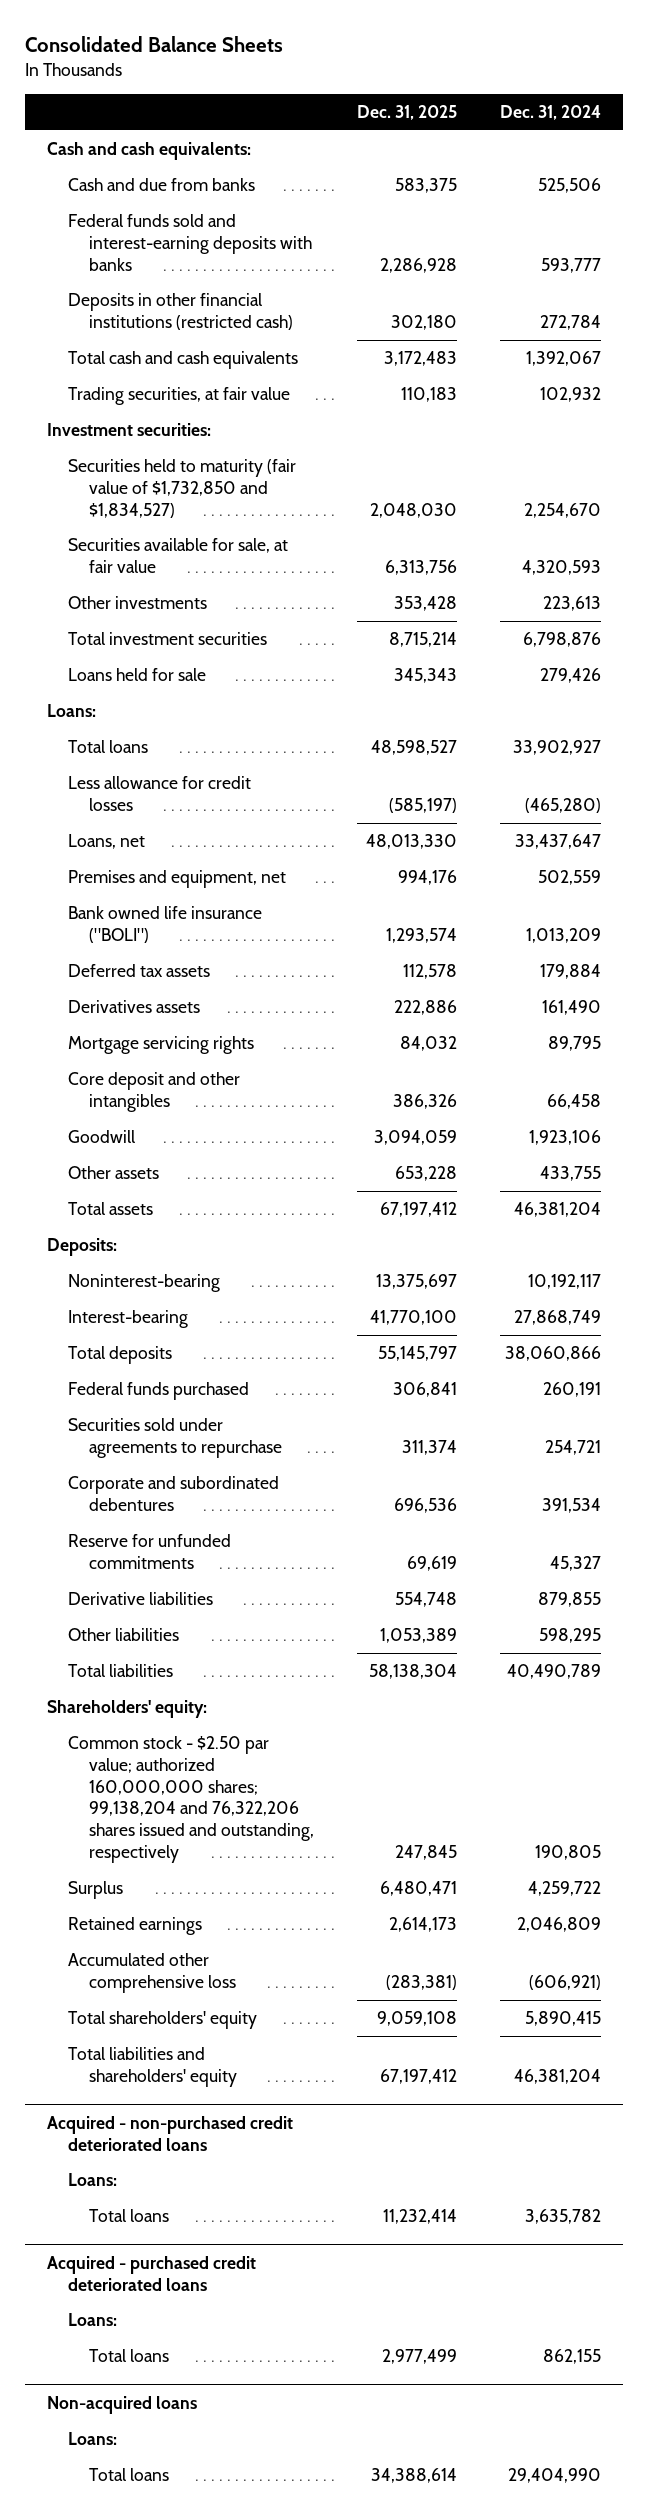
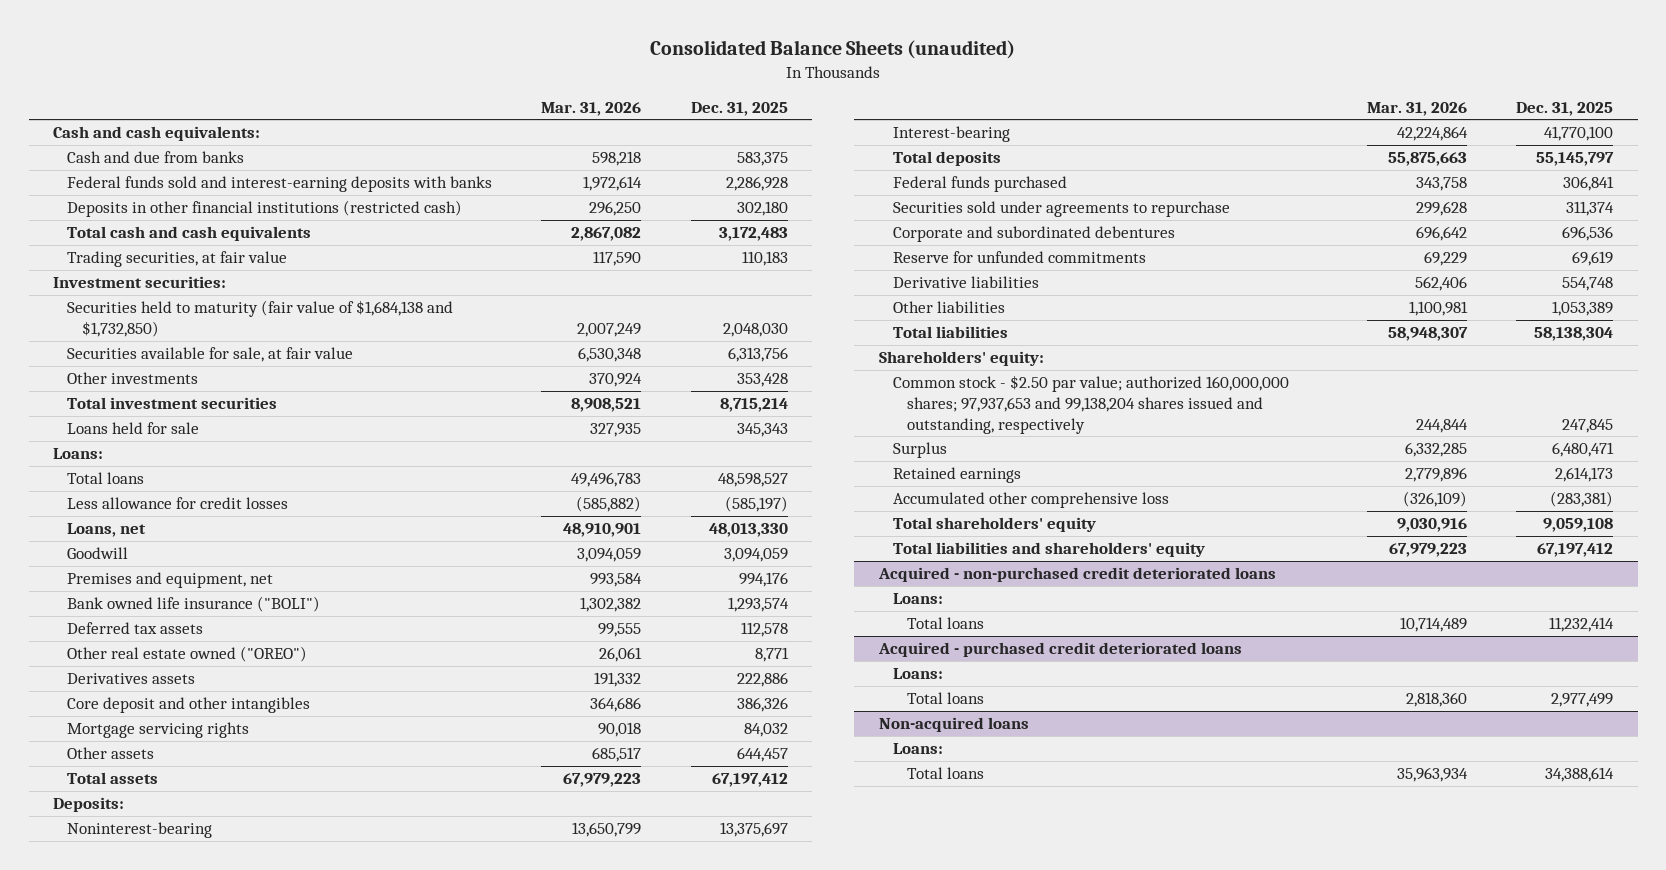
[25,36,284,53] Consolidated Balance Sheets -> [650,39,1016,59] Consolidated Balance Sheets (unaudited)
[500,104,602,120] Dec. 31, 2024 -> none
none -> [541,101,642,116] Mar. 31, 2026
[67,459,296,518] Securities held to maturity (fair value of $1,732,850 and $1,834,527) -> [67,300,454,337] Securities held to maturity (fair value of $1,684,138 and $1,732,850)
[67,1130,135,1144] Goodwill -> [67,547,129,560] Goodwill
none -> [67,646,308,663] Other real estate owned ("OREO")
[67,1036,254,1055] Mortgage servicing rights -> [67,722,250,739] Mortgage servicing rights
[395,1166,458,1182] 653,228 -> [736,747,788,763] 644,457
[67,1736,314,1864] Common stock - $2.50 par value; authorized 160,000,000 shares; 99,138,204 and 76,322,206 shares issued and outstanding, respectively -> [892,375,1289,434] Common stock - $2.50 par value; authorized 160,000,000 shares; 97,937,653 and 99,138,204 shares issued and outstanding, respectively

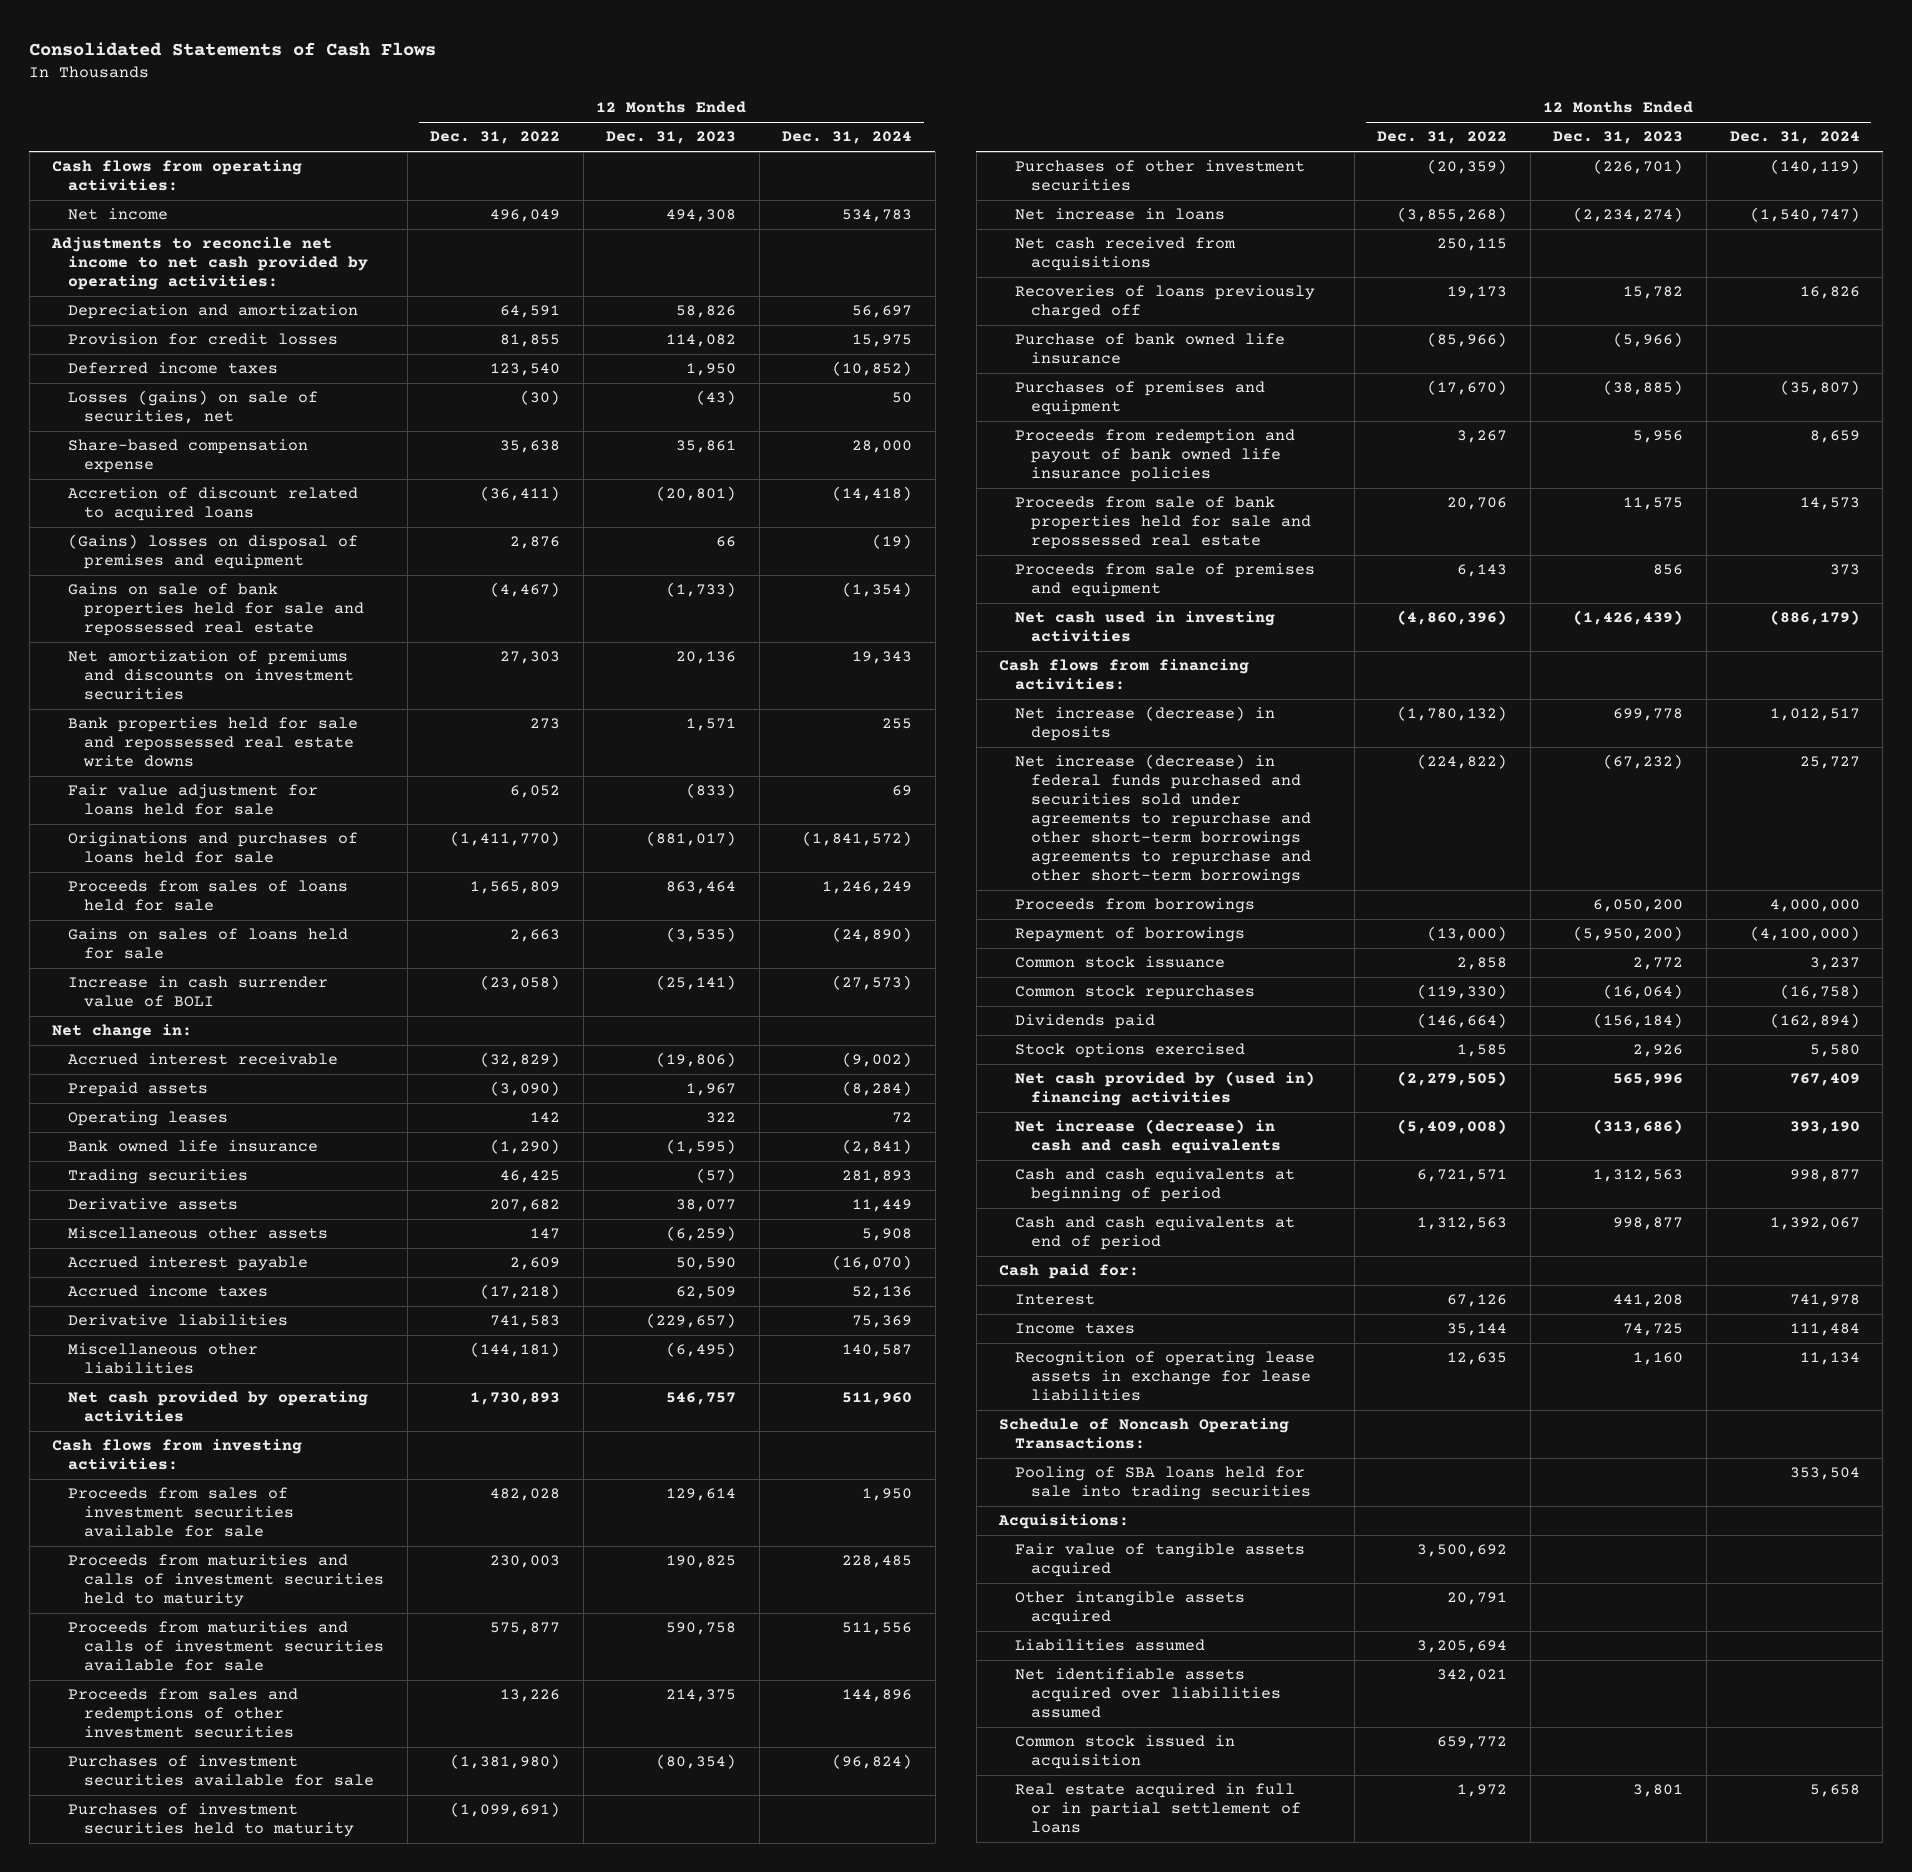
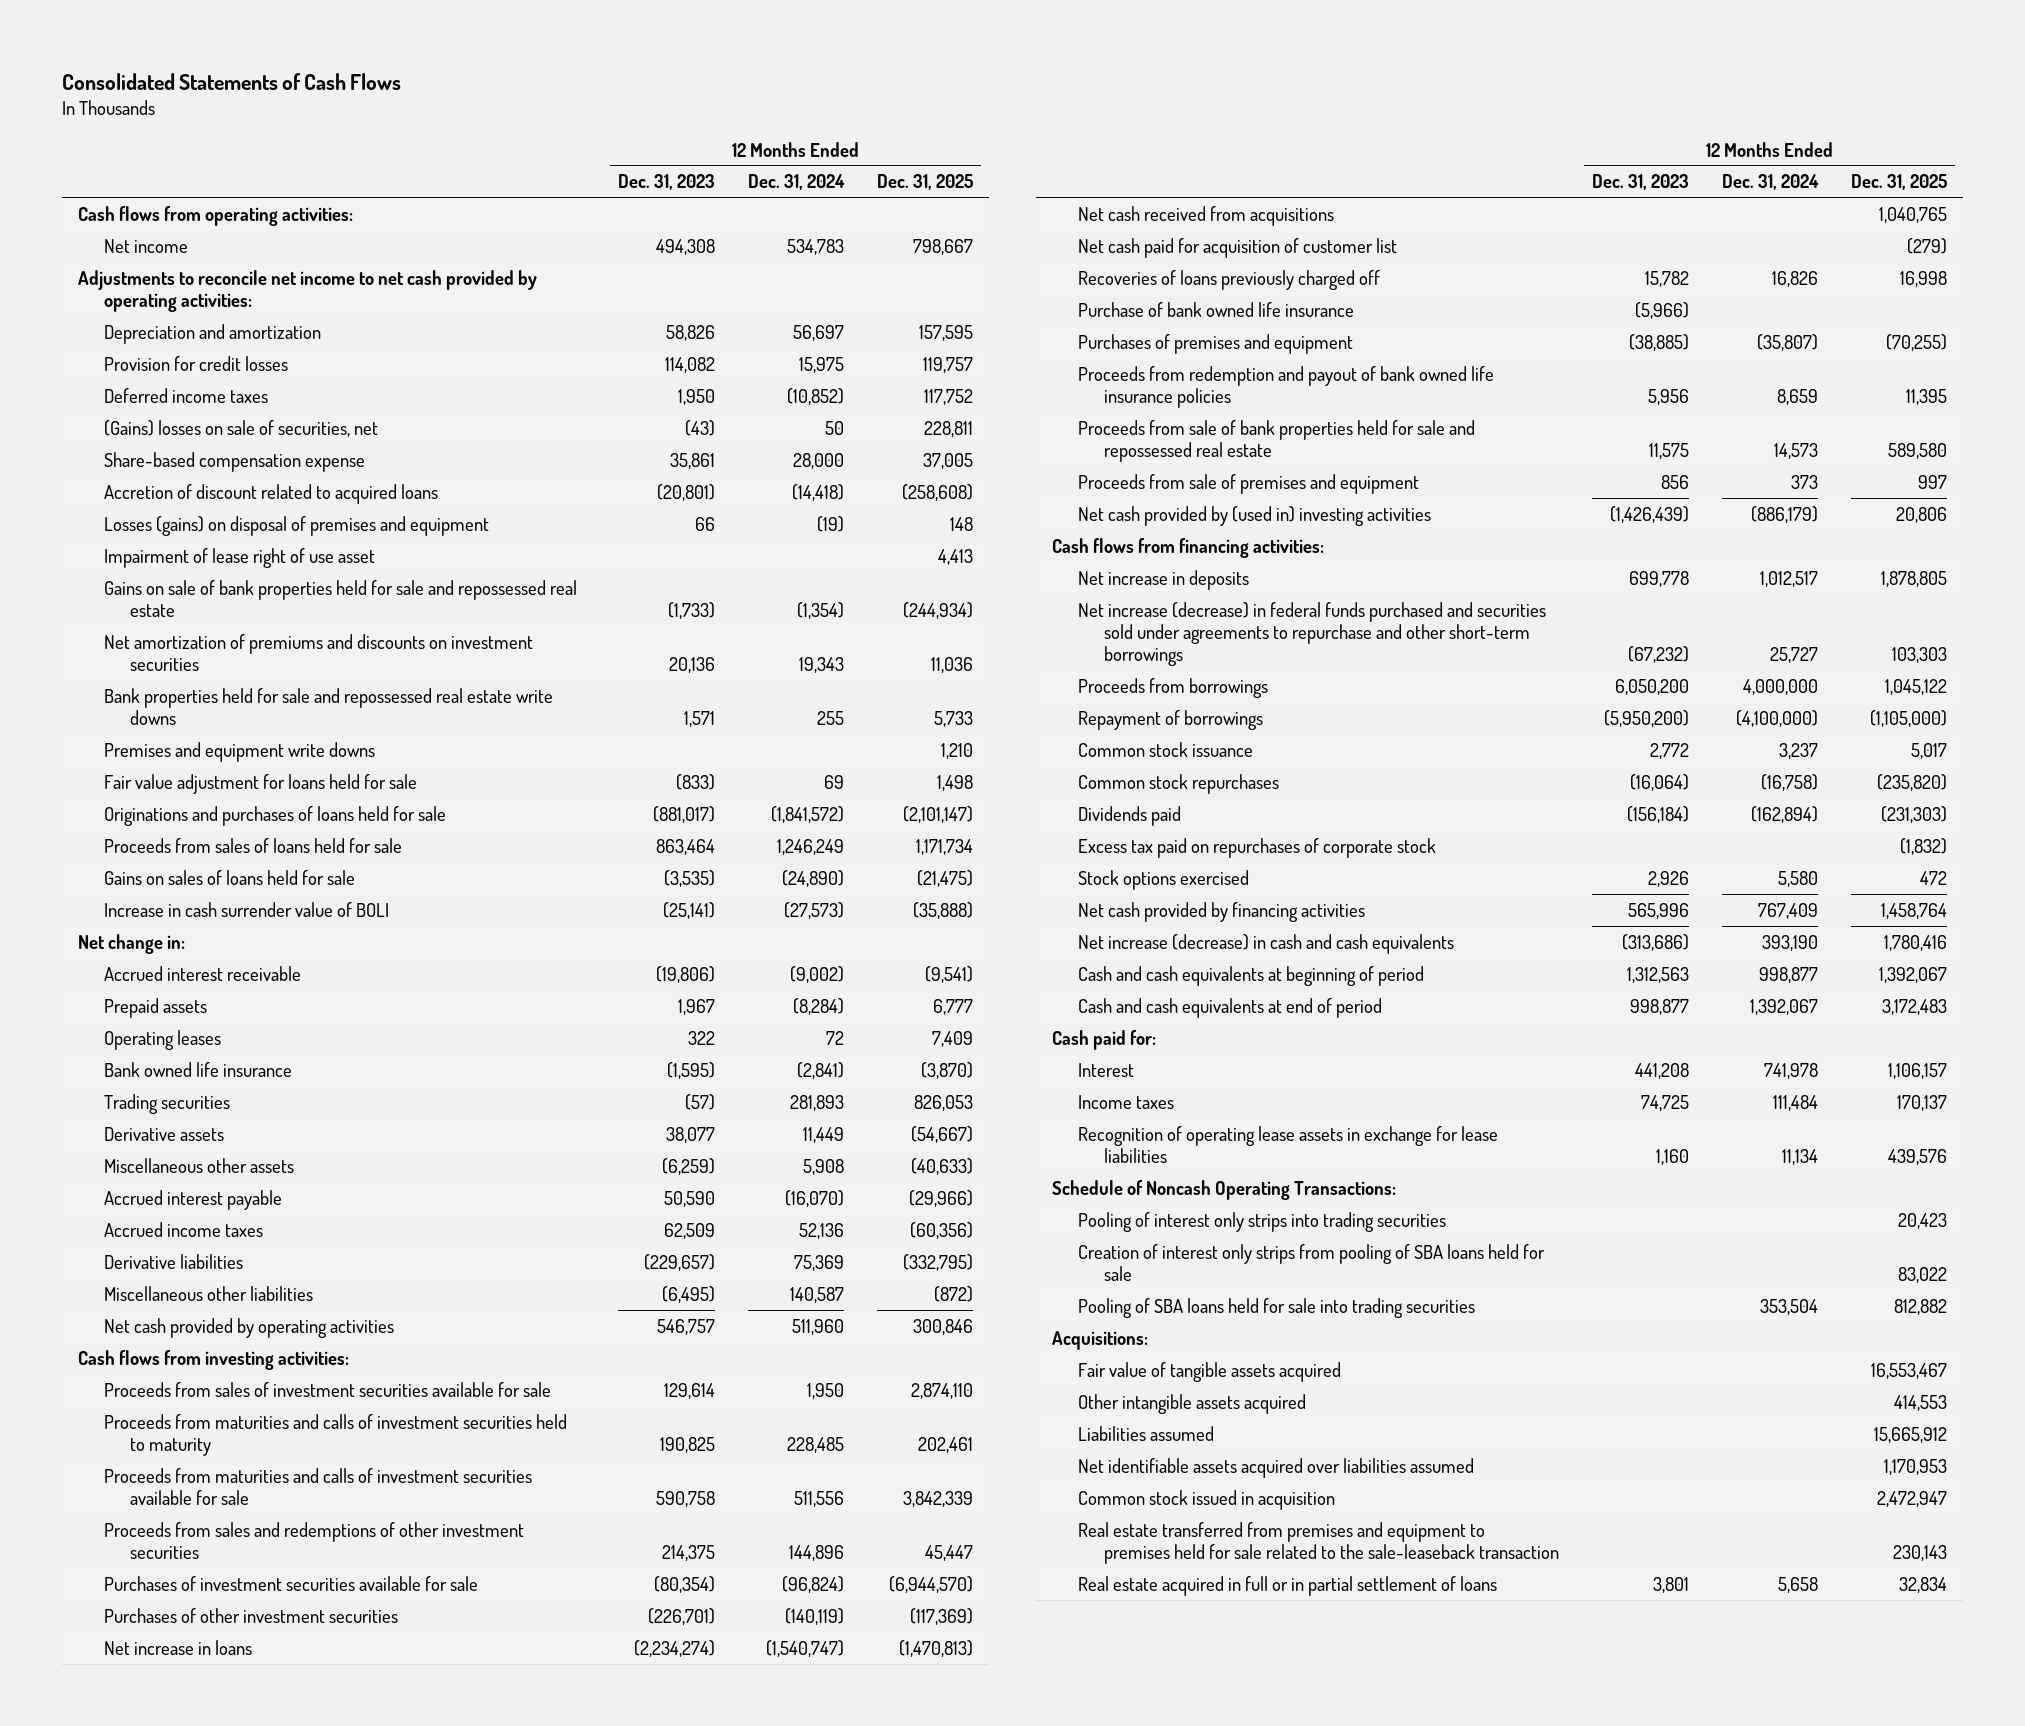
[430,131,561,145] Dec. 31, 2022 -> none
none -> [876,174,973,191] Dec. 31, 2025
[68,390,319,425] Losses (gains) on sale of securities, net -> [104,419,379,437] (Gains) losses on sale of securities, net
[68,534,359,570] (Gains) losses on disposal of premises and equipment -> [104,515,490,536] Losses (gains) on disposal of premises and equipment
none -> [104,547,376,568] Impairment of lease right of use asset
none -> [104,741,376,762] Premises and equipment write downs
[68,1803,355,1838] Purchases of investment securities held to maturity -> none
none -> [1078,237,1398,258] Net cash paid for acquisition of customer list
[1015,611,1276,643] Net cash used in investing activities -> [1078,505,1432,526] Net cash provided by (used in) investing activities
[1015,706,1276,742] Net increase (decrease) in deposits -> [1078,569,1250,590] Net increase in deposits
[1015,754,1312,885] Net increase (decrease) in federal funds purchased and securities sold under agreements to repurchase and other short-term borrowings agreements to repurchase and other short-term borrowings -> [1078,601,1547,667] Net increase (decrease) in federal funds purchased and securities sold under agreements to repurchase and other short-term borrowings
none -> [1078,837,1437,858] Excess tax paid on repurchases of corporate stock
[1015,1071,1316,1107] Net cash provided by (used in) financing activities -> [1078,901,1366,922] Net cash provided by financing activities
none -> [1078,1211,1447,1232] Pooling of interest only strips into trading securities
none -> [1078,1243,1546,1281] Creation of interest only strips from pooling of SBA loans held for sale
none -> [1078,1521,1560,1564] Real estate transferred from premises and equipment to premises held for sale related to the sale-leaseback transaction

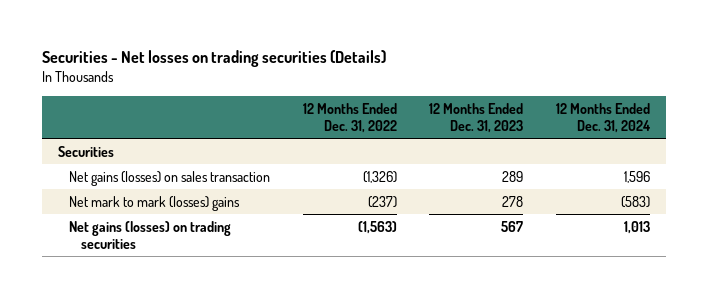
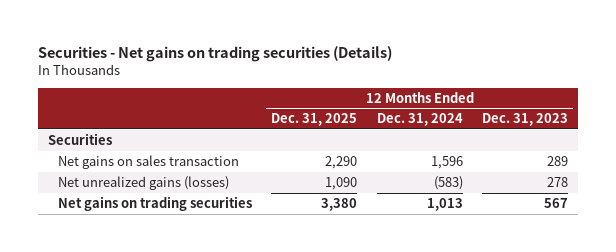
[41,50,386,68] Securities - Net losses on trading securities (Details) -> [37,45,392,62] Securities - Net gains on trading securities (Details)
[302,102,397,134] 12 Months Ended Dec. 31, 2022 -> none
none -> [271,113,358,127] Dec. 31, 2025
[69,170,271,186] Net gains (losses) on sales transaction -> [57,154,239,169] Net gains on sales transaction
[69,195,241,211] Net mark to mark (losses) gains -> [57,175,229,190] Net unrealized gains (losses)
[69,220,232,249] Net gains (losses) on trading securities -> [57,195,252,211] Net gains on trading securities

